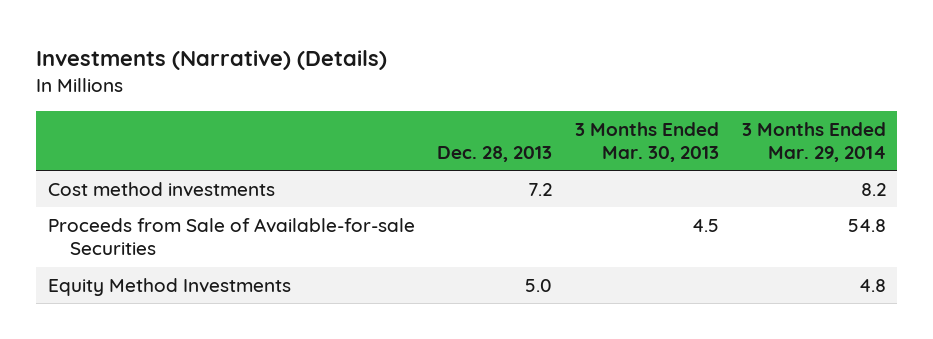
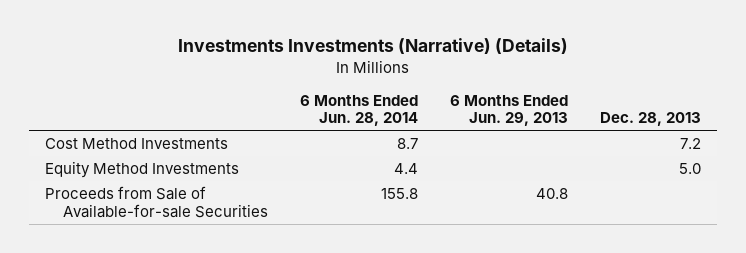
[36,49,388,70] Investments (Narrative) (Details) -> [178,38,569,55] Investments Investments (Narrative) (Details)
[574,121,719,163] 3 Months Ended Mar. 30, 2013 -> none
[741,121,886,163] 3 Months Ended Mar. 29, 2014 -> none
none -> [300,94,419,127] 6 Months Ended Jun. 28, 2014
none -> [450,94,569,127] 6 Months Ended Jun. 29, 2013
[47,181,275,197] Cost method investments -> [44,138,228,150] Cost Method Investments
[47,217,415,256] Proceeds from Sale of Available-for-sale Securities -> [44,186,269,218] Proceeds from Sale of Available-for-sale Securities

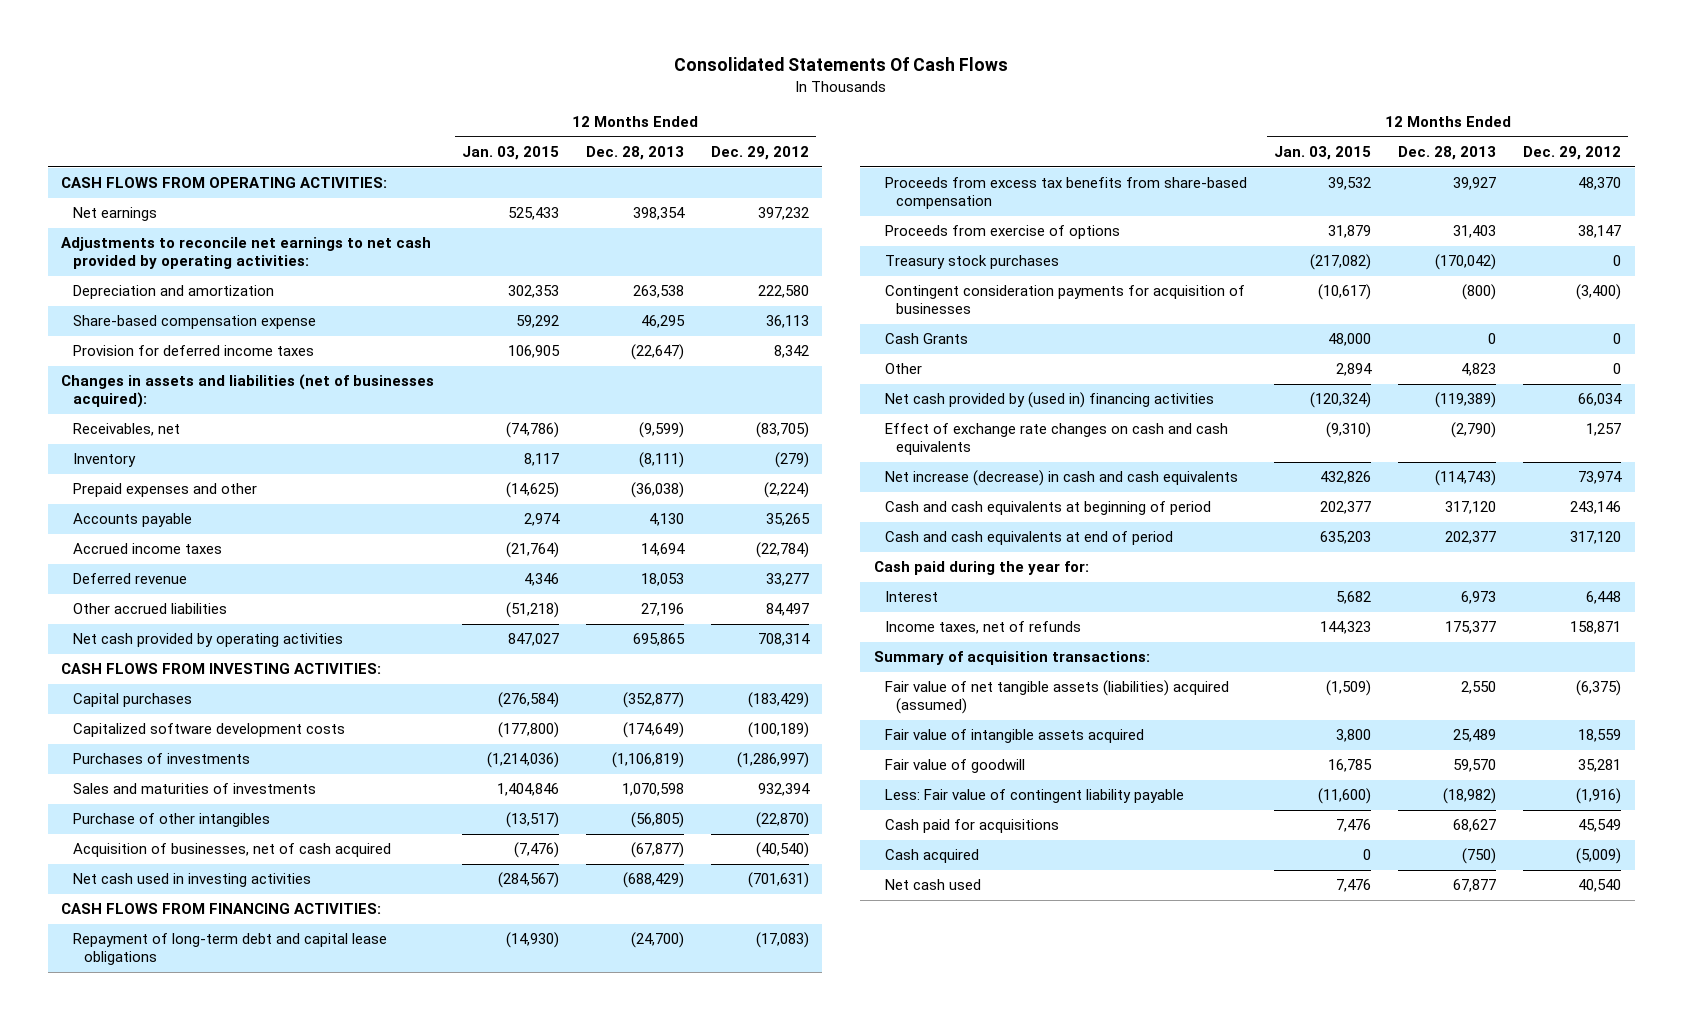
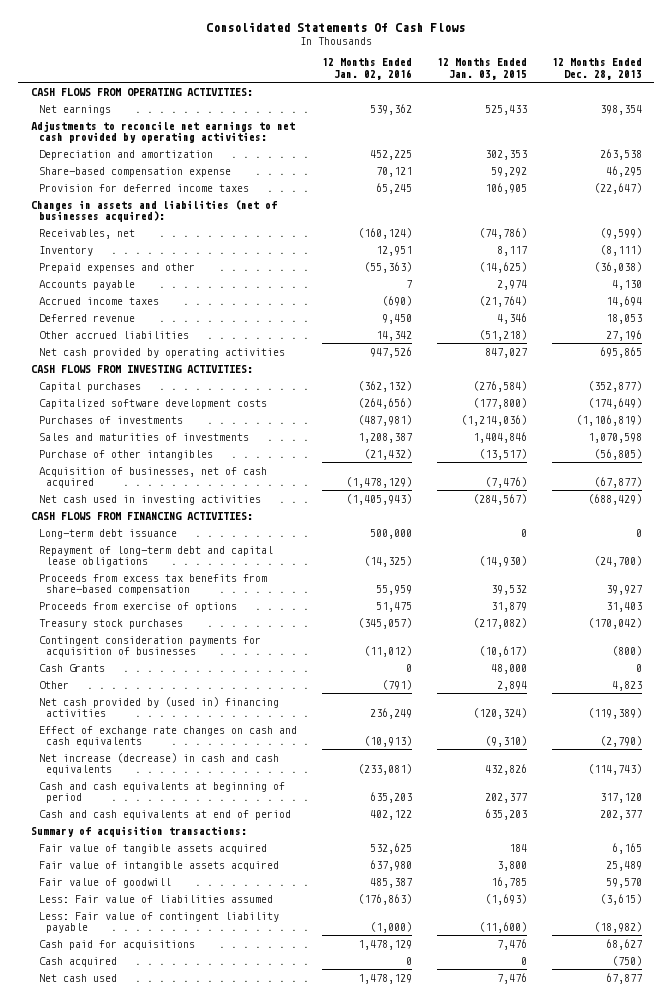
[710,146,809,161] Dec. 29, 2012 -> none
none -> [321,58,412,80] 12 Months Ended Jan. 02, 2016
none -> [38,528,177,539] Long-term debt issuance
[873,561,1089,576] Cash paid during the year for: -> none
[885,591,939,603] Interest -> none
[885,621,1082,635] Income taxes, net of refunds -> none
[885,680,1230,715] Fair value of net tangible assets (liabilities) acquired (assumed) -> [38,843,267,854] Fair value of tangible assets acquired
[1326,680,1372,697] (1,509) -> [508,843,527,852] 184
[1461,681,1497,695] 2,550 -> [611,842,642,854] 6,165
none -> [38,894,273,903] Less: Fair value of liabilities assumed

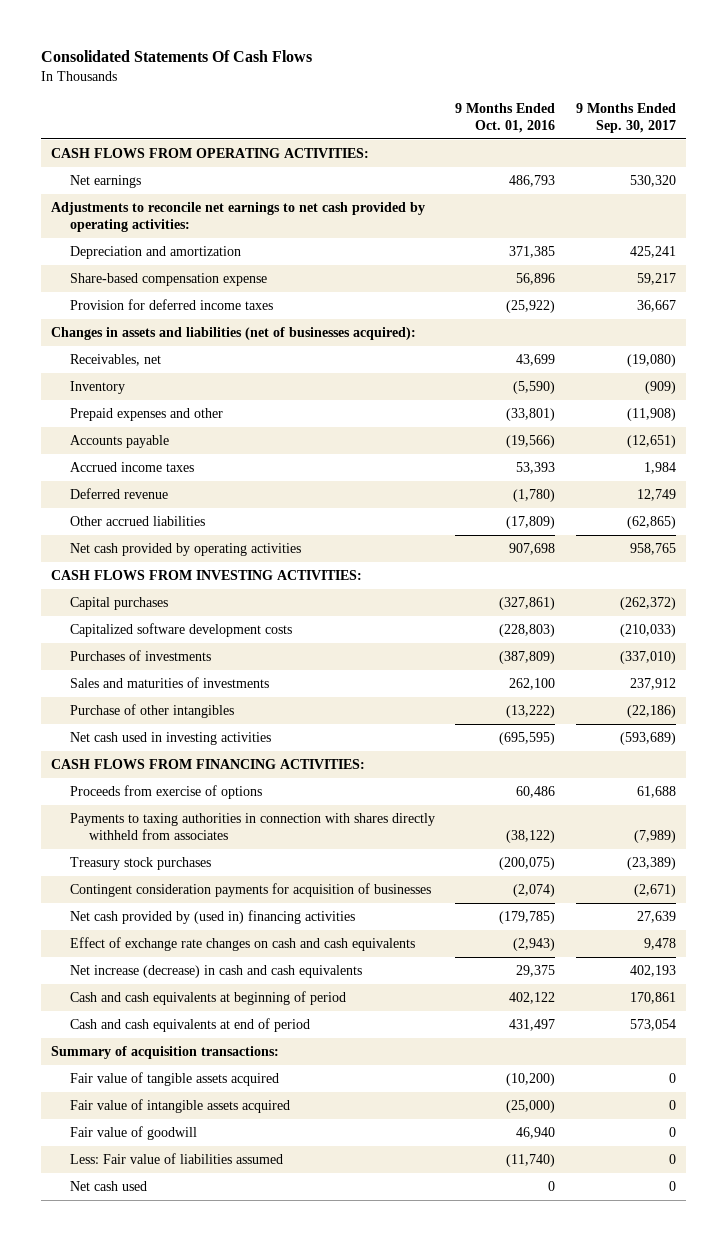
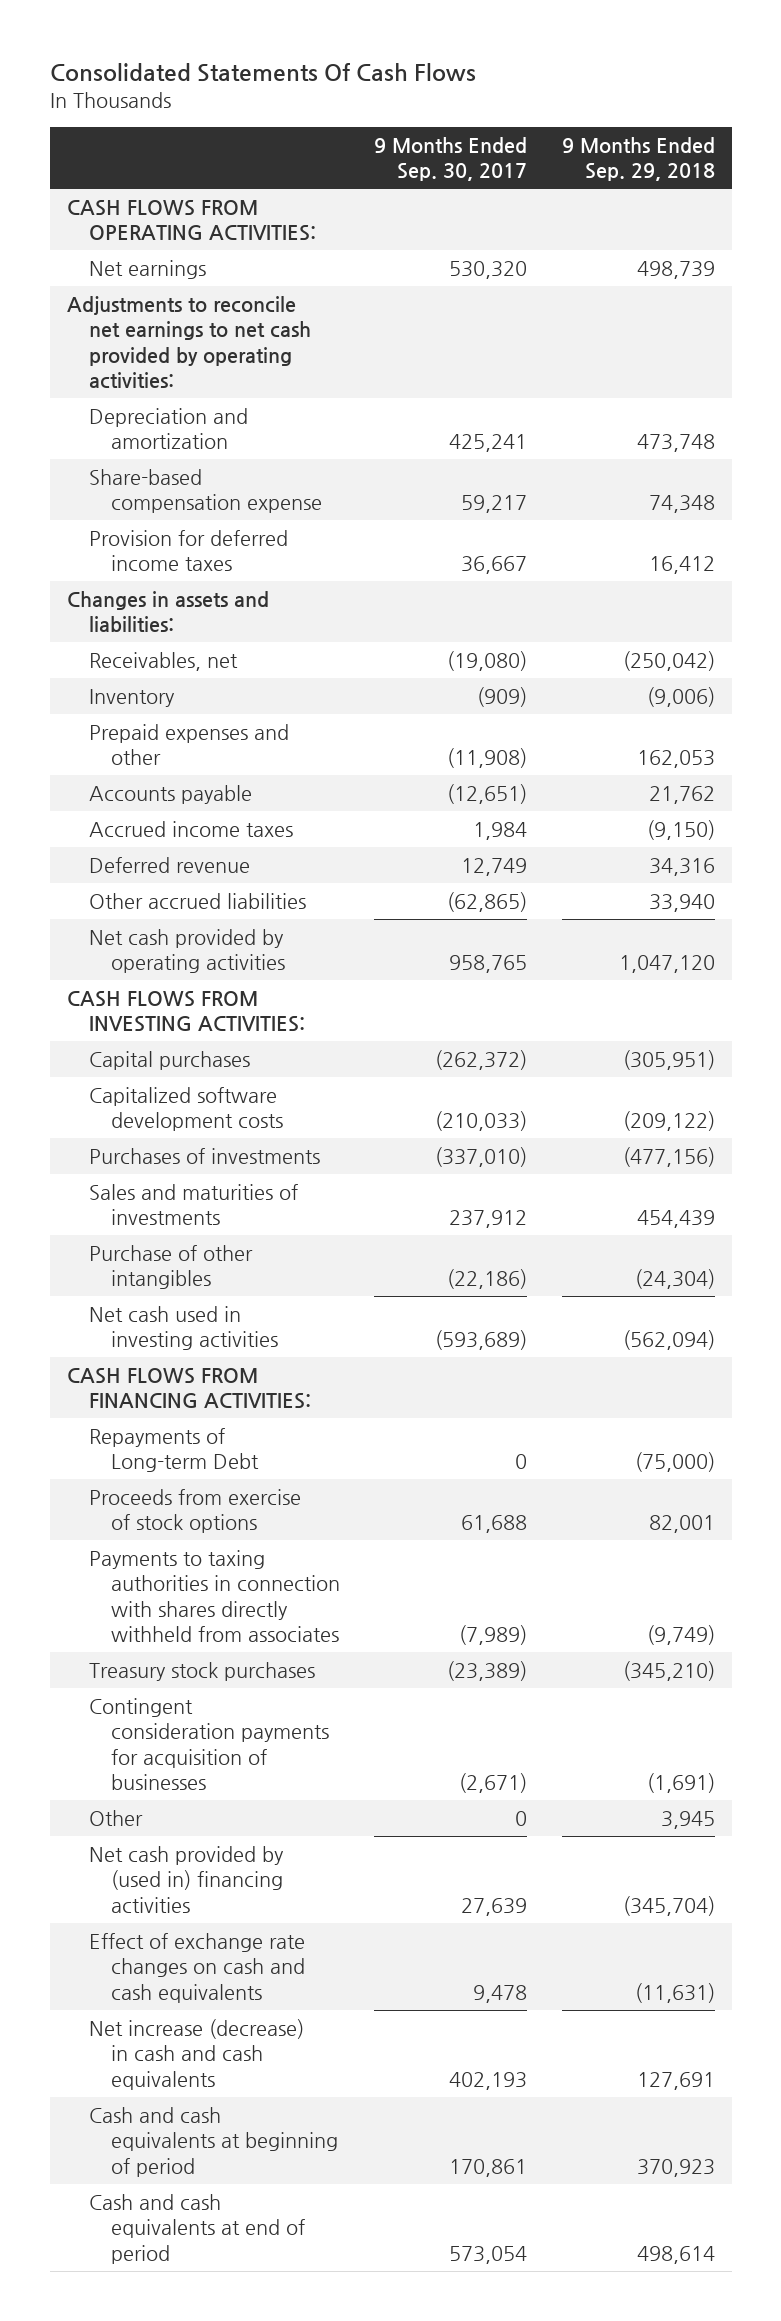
[455,102,556,133] 9 Months Ended Oct. 01, 2016 -> none
none -> [561,136,715,182] 9 Months Ended Sep. 29, 2018
[50,327,416,341] Changes in assets and liabilities (net of businesses acquired): -> [66,591,269,633] Changes in assets and liabilities:
none -> [88,1428,259,1473] Repayments of Long-term Debt
[69,785,262,800] Proceeds from exercise of options -> [88,1489,301,1534] Proceeds from exercise of stock options
none -> [88,1810,143,1827] Other
[50,1046,279,1060] Summary of acquisition transactions: -> none
[69,1072,279,1087] Fair value of tangible assets acquired -> none
[69,1099,290,1114] Fair value of intangible assets acquired -> none
[69,1126,197,1141] Fair value of goodwill -> none
[69,1153,283,1165] Less: Fair value of liabilities assumed -> none
[69,1181,147,1192] Net cash used -> none

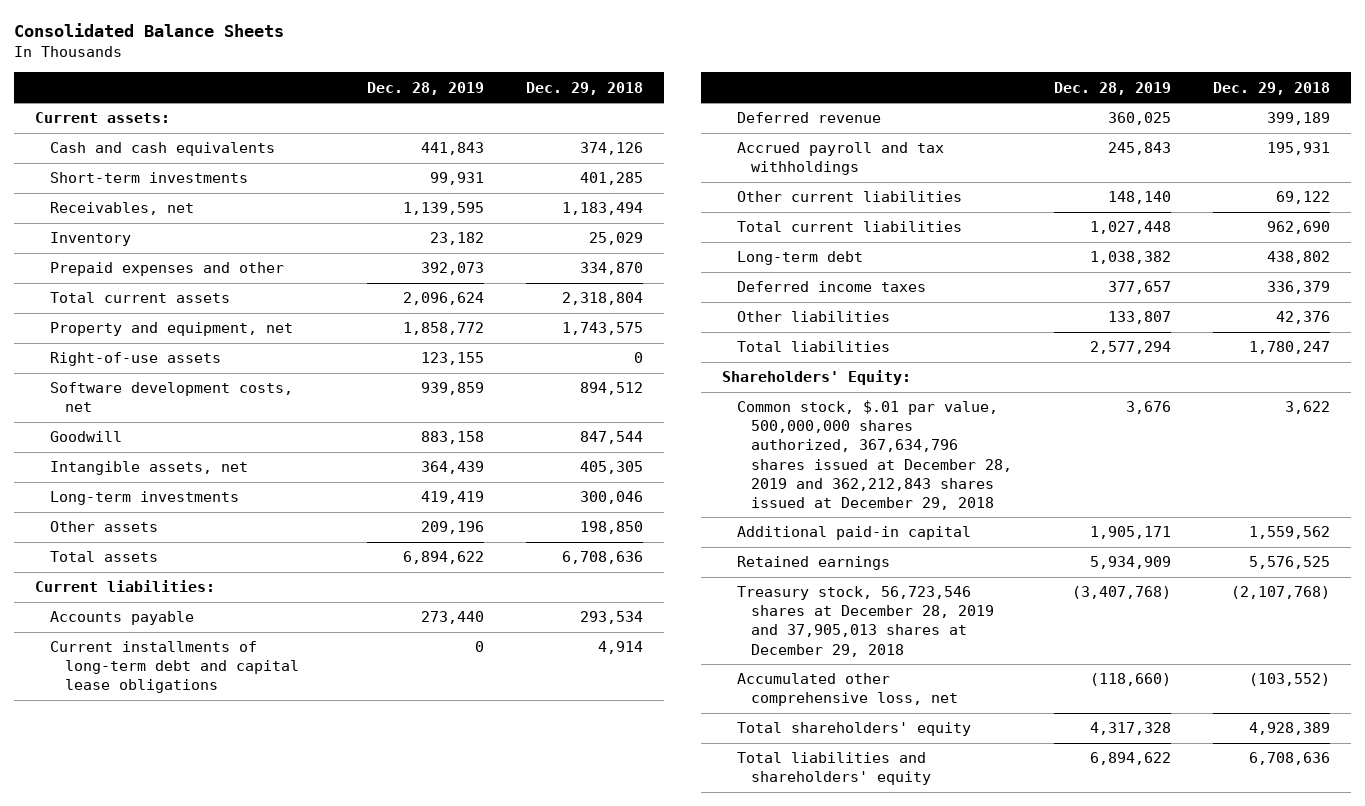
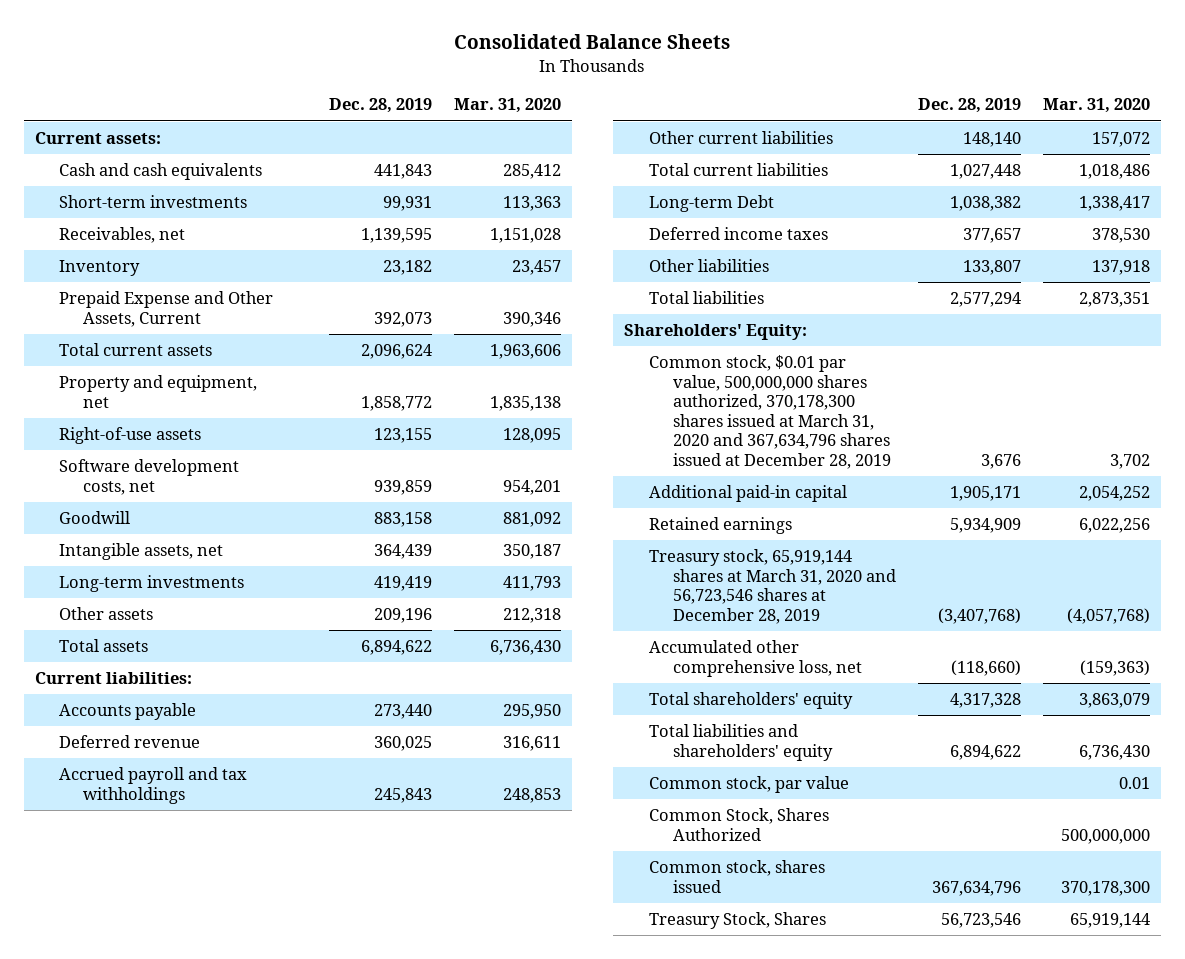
[526,81,644,95] Dec. 29, 2018 -> none
none -> [453,98,561,114] Mar. 31, 2020
[49,262,284,277] Prepaid expenses and other -> [59,291,274,327] Prepaid Expense and Other Assets, Current
[49,641,299,694] Current installments of long-term debt and capital lease obligations -> none
[736,251,863,266] Long-term debt -> [648,195,774,213] Long-term Debt
[736,400,1013,510] Common stock, $.01 par value, 500,000,000 shares authorized, 367,634,796 shares issued at December 28, 2019 and 362,212,843 shares issued at December 29, 2018 -> [648,355,891,470] Common stock, $0.01 par value, 500,000,000 shares authorized, 370,178,300 shares issued at March 31, 2020 and 367,634,796 shares issued at December 28, 2019
[736,586,995,657] Treasury stock, 56,723,546 shares at December 28, 2019 and 37,905,013 shares at December 29, 2018 -> [648,549,896,624] Treasury stock, 65,919,144 shares at March 31, 2020 and 56,723,546 shares at December 28, 2019
none -> [648,776,849,794] Common stock, par value
none -> [648,808,829,841] Common Stock, Shares Authorized
none -> [648,860,825,893] Common stock, shares issued
none -> [648,912,826,930] Treasury Stock, Shares

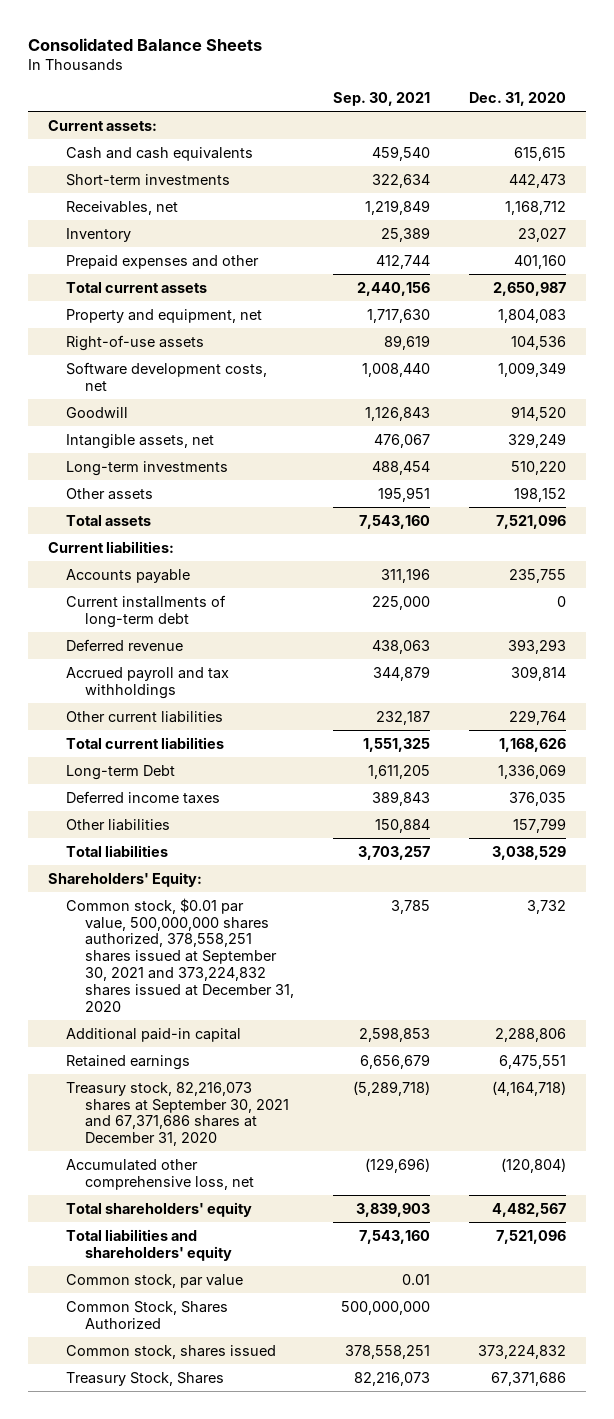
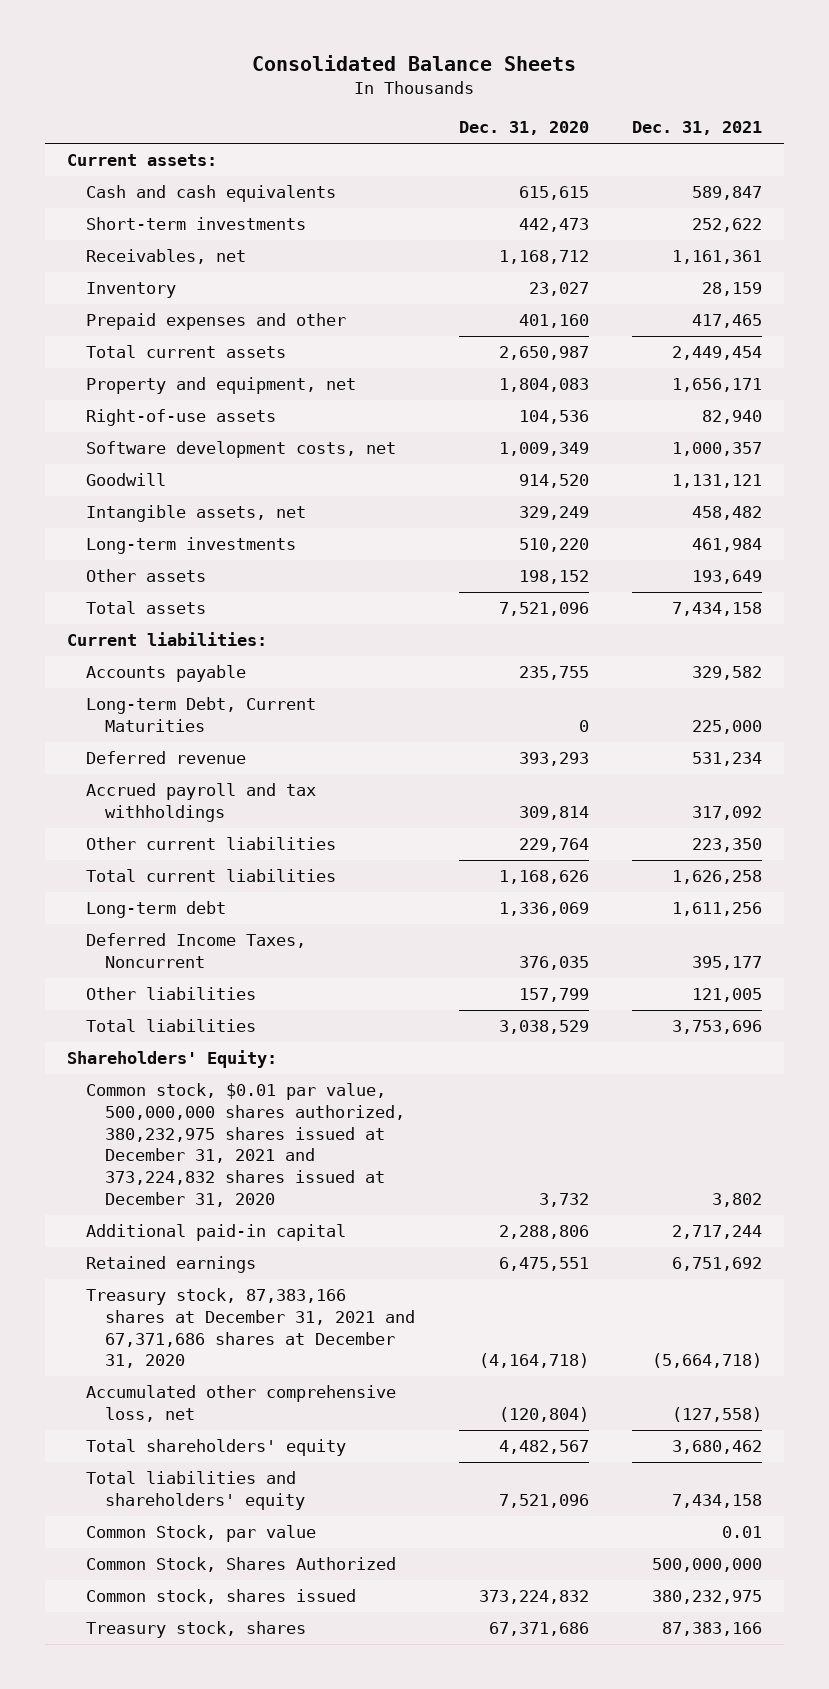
[332,91,430,106] Sep. 30, 2021 -> none
none -> [632,121,763,136] Dec. 31, 2021
[66,594,227,628] Current installments of long-term debt -> [86,697,317,733] Long-term Debt, Current Maturities
[66,764,176,780] Long-term Debt -> [86,901,227,919] Long-term debt
[66,790,221,804] Deferred income taxes -> [86,933,307,969] Deferred Income Taxes, Noncurrent
[66,897,294,1012] Common stock, $0.01 par value, 500,000,000 shares authorized, 378,558,251 shares issued at September 30, 2021 and 373,224,832 shares issued at December 31, 2020 -> [86,1083,406,1207] Common stock, $0.01 par value, 500,000,000 shares authorized, 380,232,975 shares issued at December 31, 2021 and 373,224,832 shares issued at December 31, 2020
[66,1081,289,1147] Treasury stock, 82,216,073 shares at September 30, 2021 and 67,371,686 shares at December 31, 2020 -> [86,1288,416,1369] Treasury stock, 87,383,166 shares at December 31, 2021 and 67,371,686 shares at December 31, 2020
[66,1273,244,1288] Common stock, par value -> [86,1525,317,1543] Common Stock, par value
[66,1371,225,1386] Treasury Stock, Shares -> [86,1621,307,1639] Treasury stock, shares

